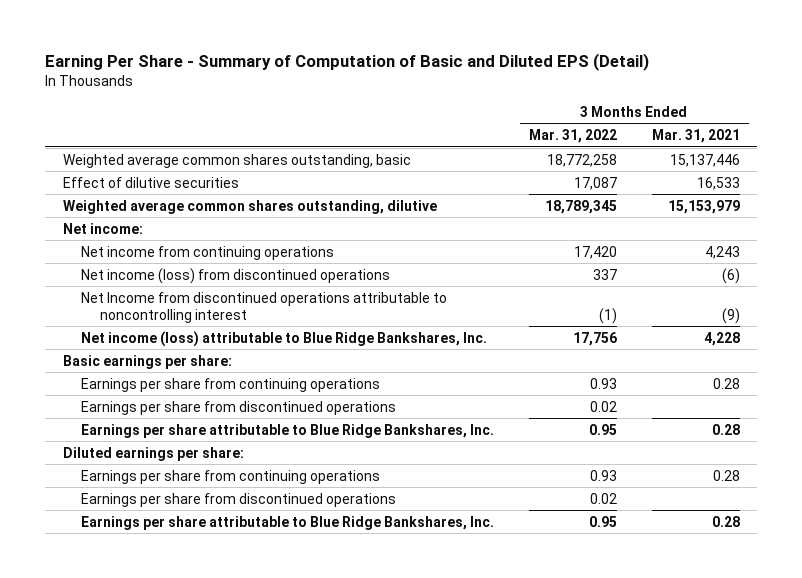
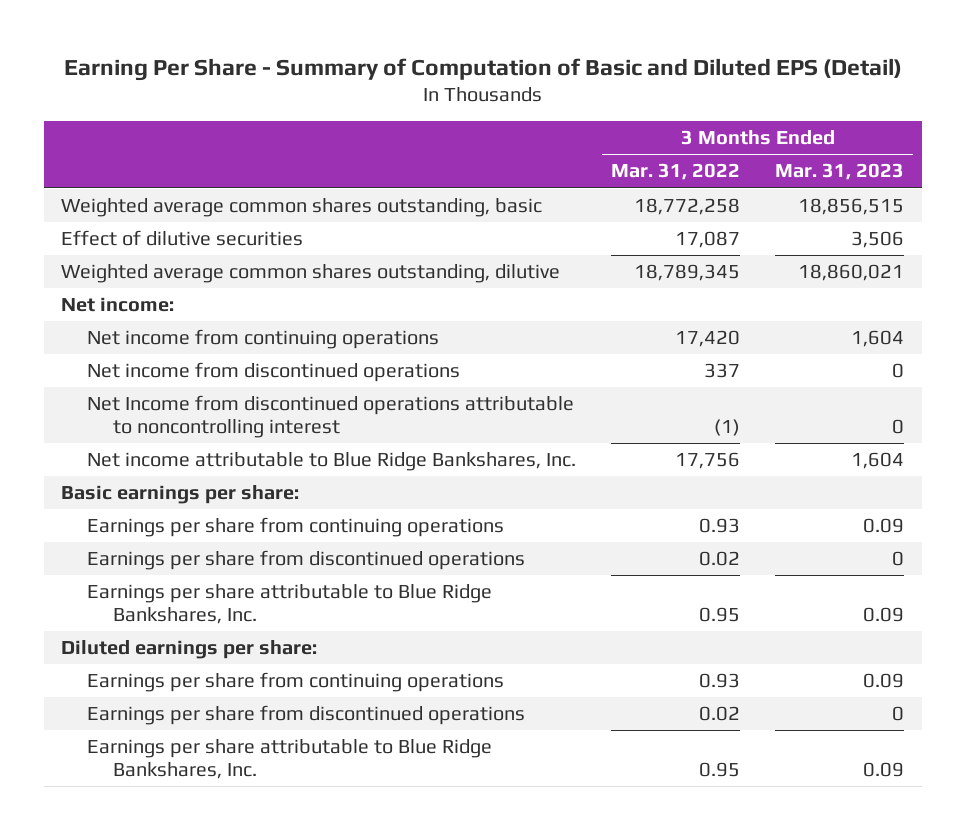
[651,129,740,144] Mar. 31, 2021 -> none
none -> [775,163,905,181] Mar. 31, 2023
[81,267,391,284] Net income (loss) from discontinued operations -> [87,362,461,383] Net income from discontinued operations
[81,330,488,347] Net income (loss) attributable to Blue Ridge Bankshares, Inc. -> [87,452,577,472] Net income attributable to Blue Ridge Bankshares, Inc.

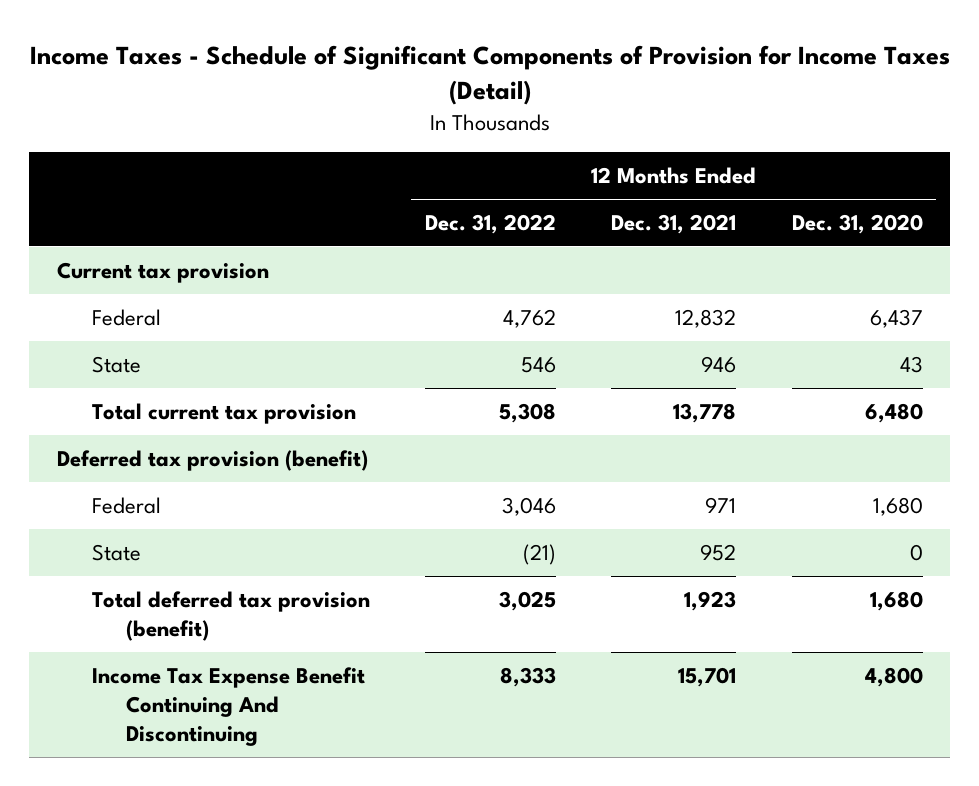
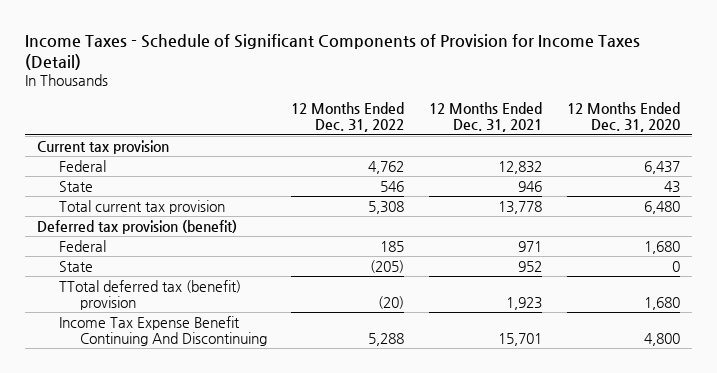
[501,496,556,516] 3,046 -> [380,240,405,252] 185
[522,543,556,565] (21) -> [370,259,405,273] (205)
[91,590,370,642] Total deferred tax provision (benefit) -> [58,279,241,310] TTotal deferred tax (benefit) provision
[498,590,556,611] 3,025 -> [378,295,405,309] (20)
[499,666,556,687] 8,333 -> [368,332,405,346] 5,288

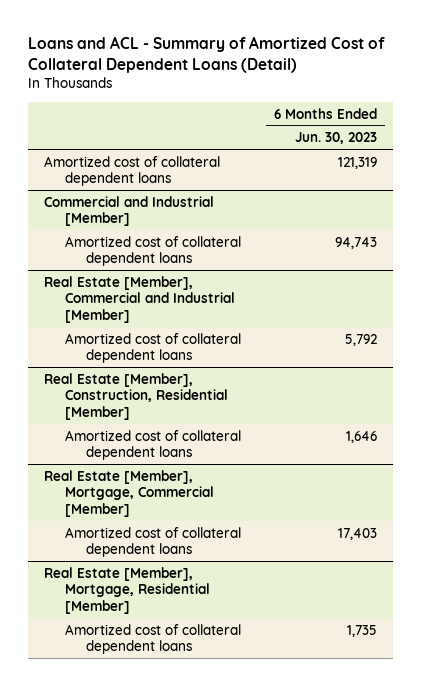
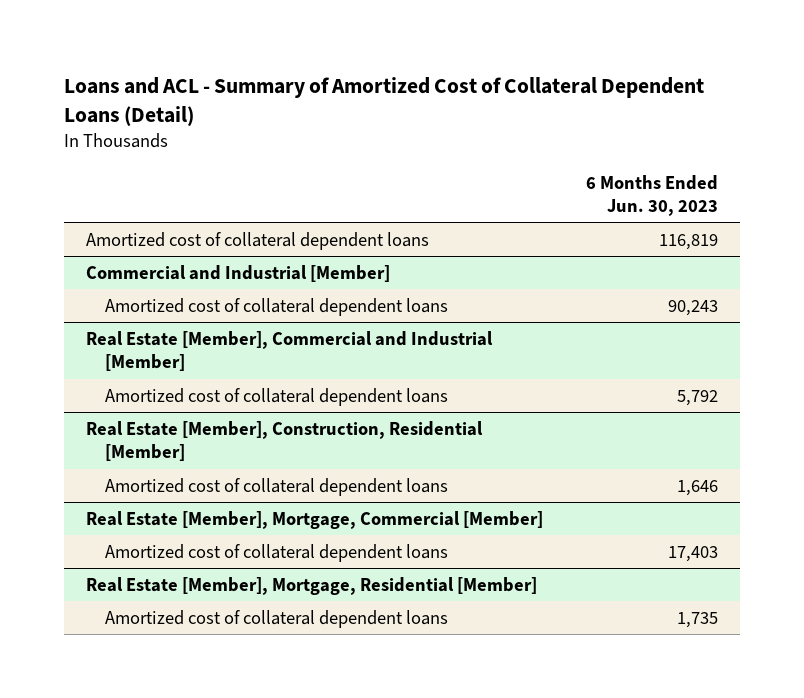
[338,156,378,169] 121,319 -> [659,233,719,250] 116,819
[335,236,378,249] 94,743 -> [668,299,719,316] 90,243

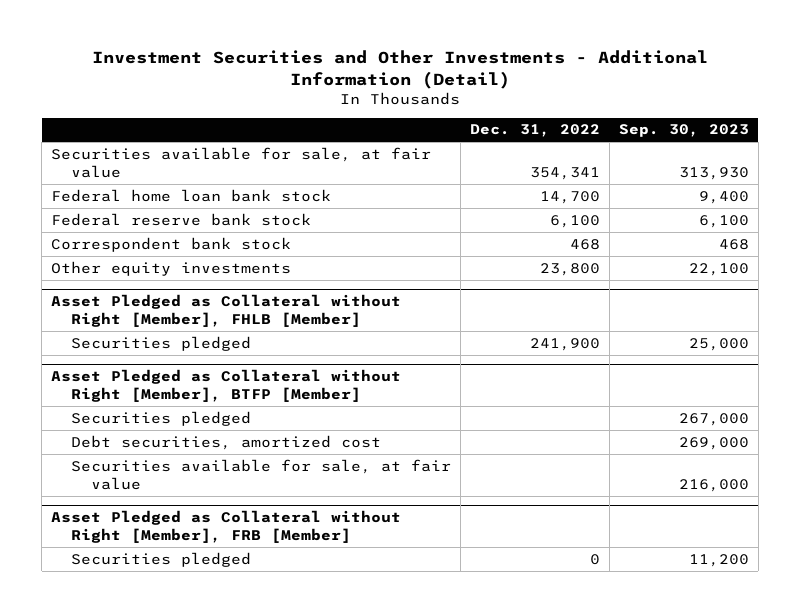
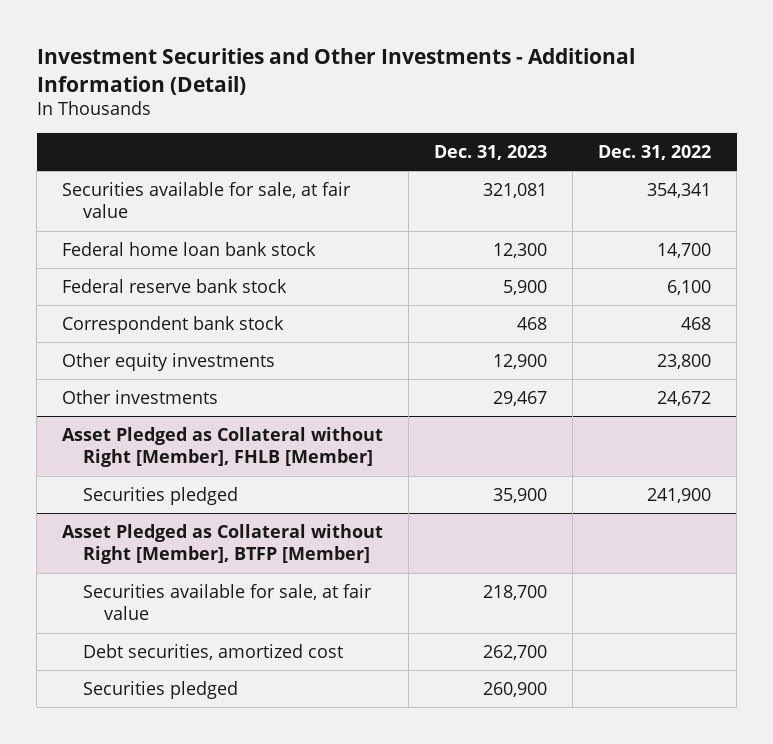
[618,124,749,138] Sep. 30, 2023 -> none
none -> [434,144,548,160] Dec. 31, 2023
none -> [62,389,219,404] Other investments
[51,509,402,543] Asset Pledged as Collateral without Right [Member], FRB [Member] -> none
[70,551,251,567] Securities pledged -> none
[70,434,381,450] Debt securities, amortized cost -> [82,643,343,660] Debt securities, amortized cost
[70,410,251,426] Securities pledged -> [82,680,238,699] Securities pledged

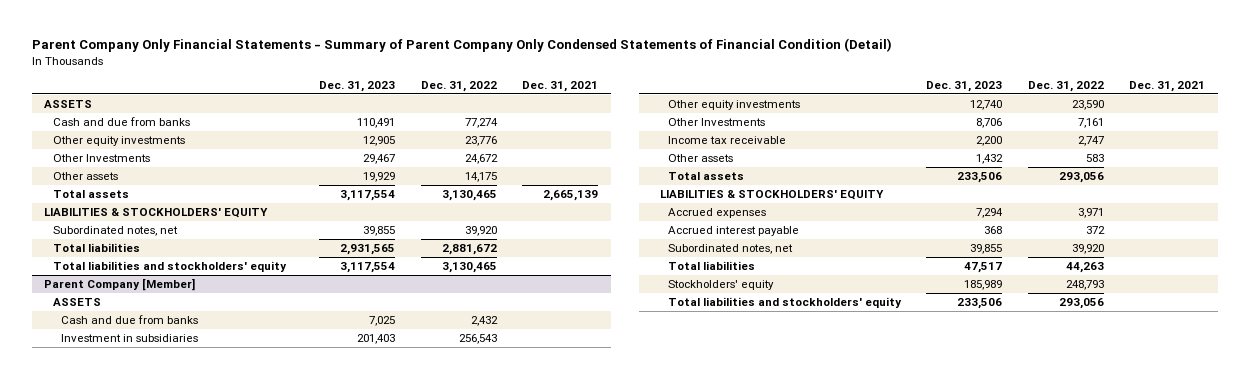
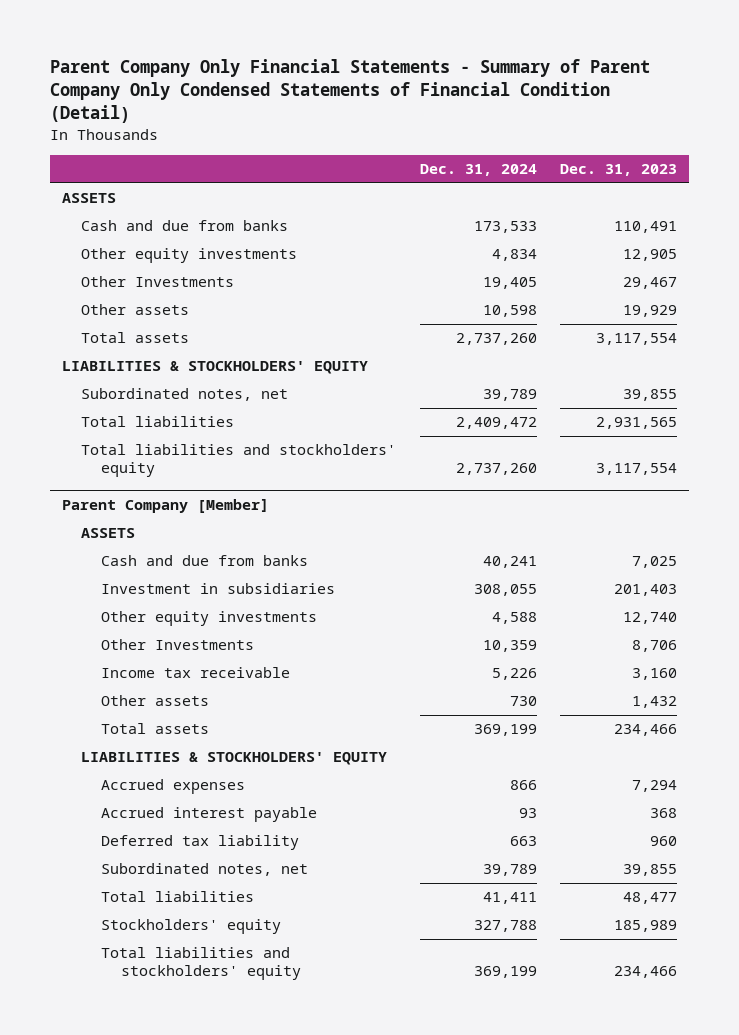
[420,80,497,92] Dec. 31, 2022 -> none
[522,80,599,92] Dec. 31, 2021 -> none
none -> [419,163,537,176] Dec. 31, 2024
[976,135,1003,146] 2,200 -> [632,668,678,681] 3,160
[957,171,1003,183] 233,506 -> [614,724,678,737] 234,466
none -> [101,835,300,851] Deferred tax liability
[964,261,1003,273] 47,517 -> [623,892,678,905] 48,477
[957,297,1003,309] 233,506 -> [614,966,678,979] 234,466

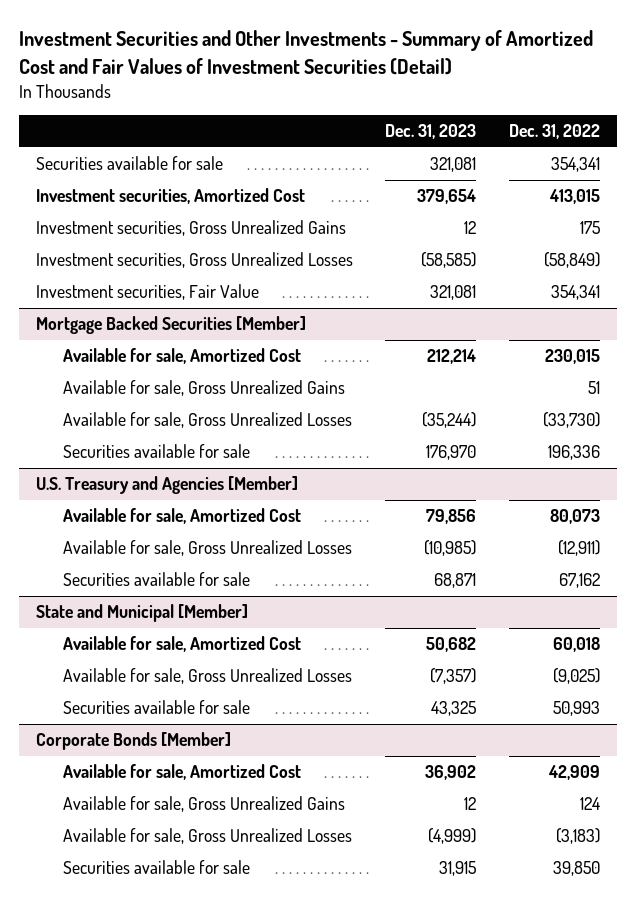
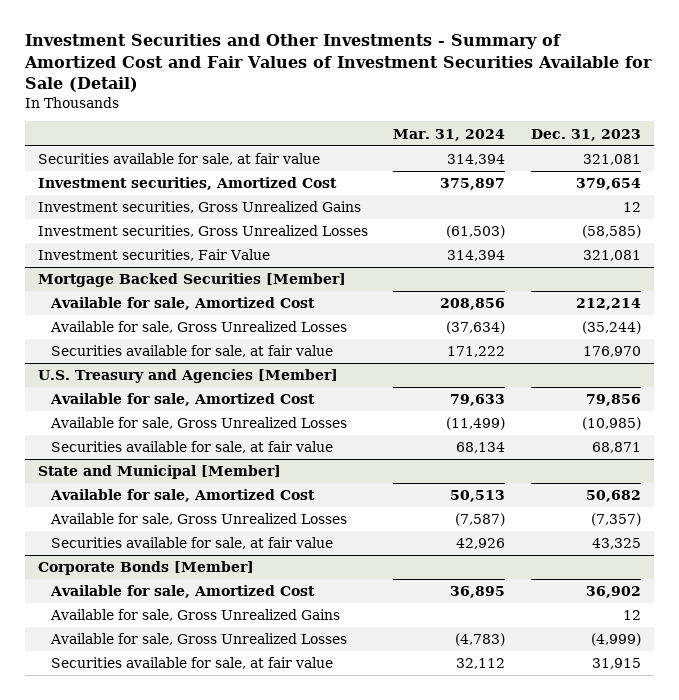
[19,30,594,75] Investment Securities and Other Investments - Summary of Amortized Cost and Fair Values of Investment Securities (Detail) -> [23,34,652,92] Investment Securities and Other Investments - Summary of Amortized Cost and Fair Values of Investment Securities Available for Sale (Detail)
[509,124,601,140] Dec. 31, 2022 -> none
none -> [393,128,506,141] Mar. 31, 2024
[35,156,223,171] Securities available for sale -> [37,153,320,166] Securities available for sale, at fair value
[63,380,346,397] Available for sale, Gross Unrealized Gains -> none
[63,444,251,459] Securities available for sale -> [50,345,333,358] Securities available for sale, at fair value
[63,572,251,587] Securities available for sale -> [50,441,333,454] Securities available for sale, at fair value
[63,700,251,715] Securities available for sale -> [50,537,333,550] Securities available for sale, at fair value
[63,860,251,875] Securities available for sale -> [50,657,333,670] Securities available for sale, at fair value

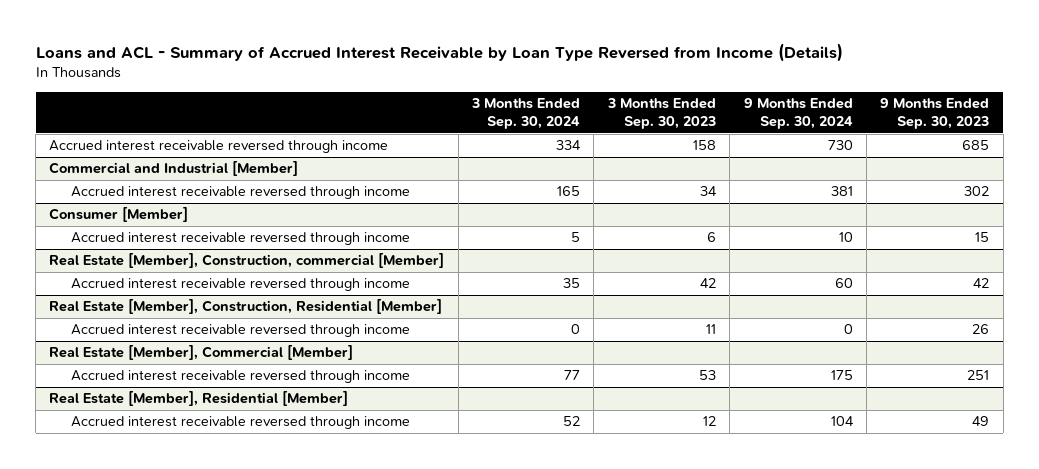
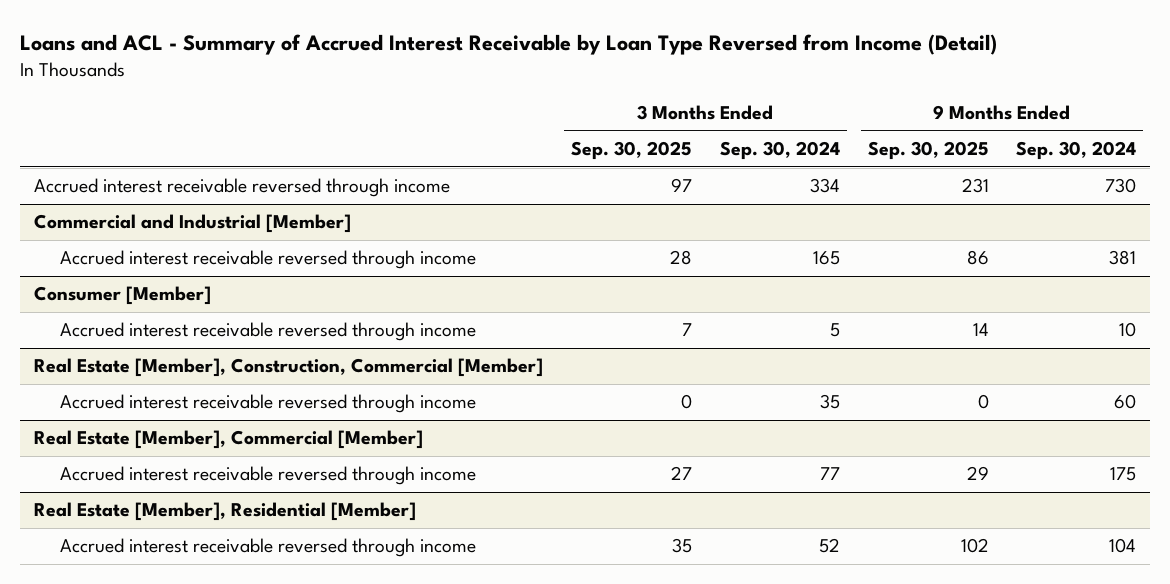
[35,42,843,62] Loans and ACL - Summary of Accrued Interest Receivable by Loan Type Reversed from Income (Details) -> [19,33,997,55] Loans and ACL - Summary of Accrued Interest Receivable by Loan Type Reversed from Income (Detail)
[606,97,716,130] 3 Months Ended Sep. 30, 2023 -> none
[880,97,990,130] 9 Months Ended Sep. 30, 2023 -> none
none -> [570,141,692,161] Sep. 30, 2025
none -> [867,141,989,161] Sep. 30, 2025
[49,253,445,269] Real Estate [Member], Construction, commercial [Member] -> [33,358,543,378] Real Estate [Member], Construction, Commercial [Member]
[49,299,443,315] Real Estate [Member], Construction, Residential [Member] -> none
[71,324,411,338] Accrued interest receivable reversed through income -> none

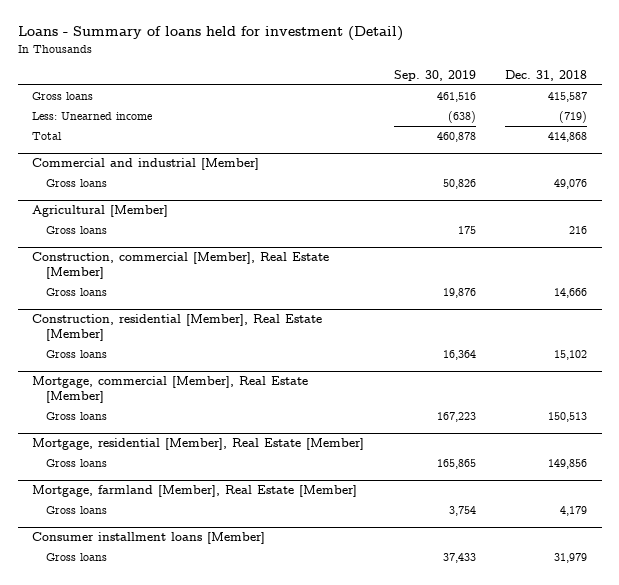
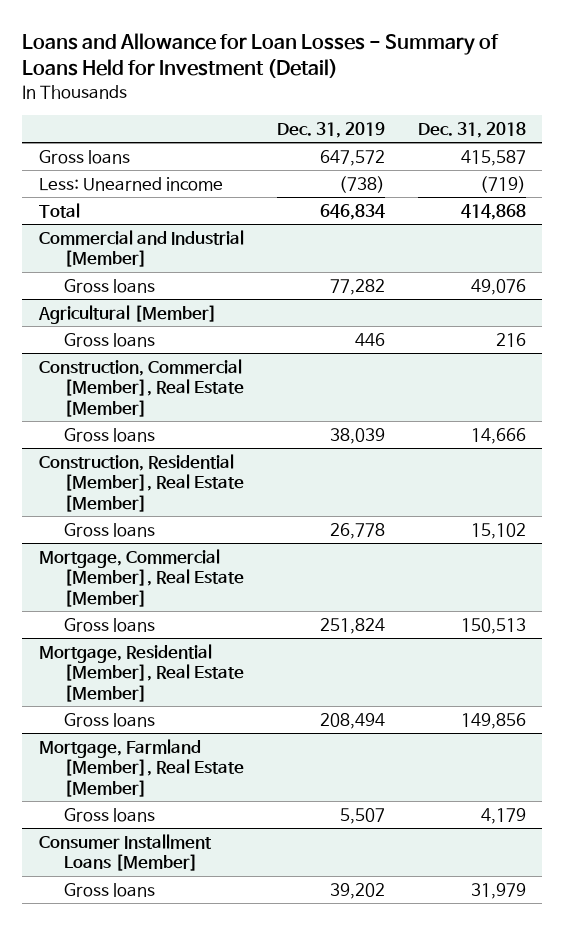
[17,26,403,42] Loans - Summary of loans held for investment (Detail) -> [22,32,500,79] Loans and Allowance for Loan Losses - Summary of Loans Held for Investment (Detail)
[393,69,476,81] Sep. 30, 2019 -> none
none -> [276,121,385,138] Dec. 31, 2019
[32,158,260,171] Commercial and industrial [Member] -> [38,229,244,268] Commercial and Industrial [Member]
[32,252,330,279] Construction, commercial [Member], Real Estate [Member] -> [38,358,245,417] Construction, Commercial [Member], Real Estate [Member]
[32,314,323,341] Construction, residential [Member], Real Estate [Member] -> [38,453,245,512] Construction, Residential [Member], Real Estate [Member]
[32,376,309,403] Mortgage, commercial [Member], Real Estate [Member] -> [38,548,245,607] Mortgage, Commercial [Member], Real Estate [Member]
[32,438,365,451] Mortgage, residential [Member], Real Estate [Member] -> [38,643,245,702] Mortgage, Residential [Member], Real Estate [Member]
[32,485,358,498] Mortgage, farmland [Member], Real Estate [Member] -> [38,738,245,797] Mortgage, Farmland [Member], Real Estate [Member]
[32,532,266,545] Consumer installment loans [Member] -> [38,833,212,872] Consumer Installment Loans [Member]

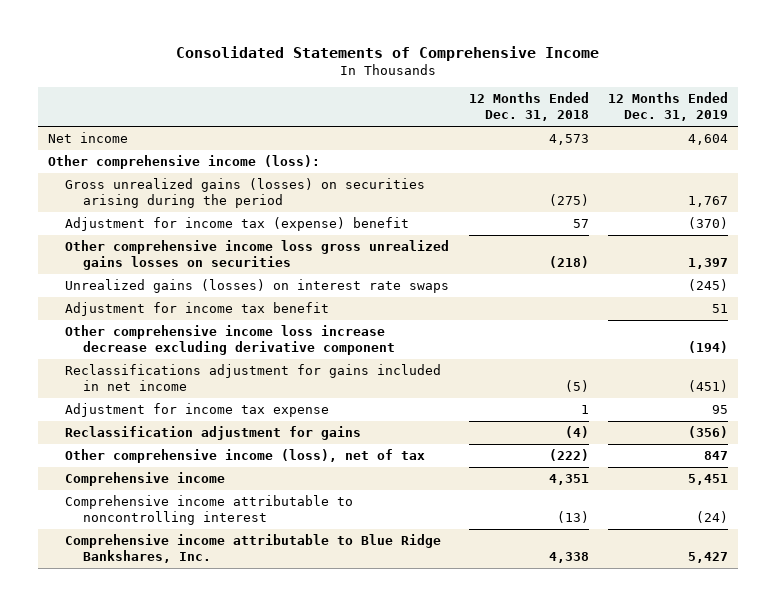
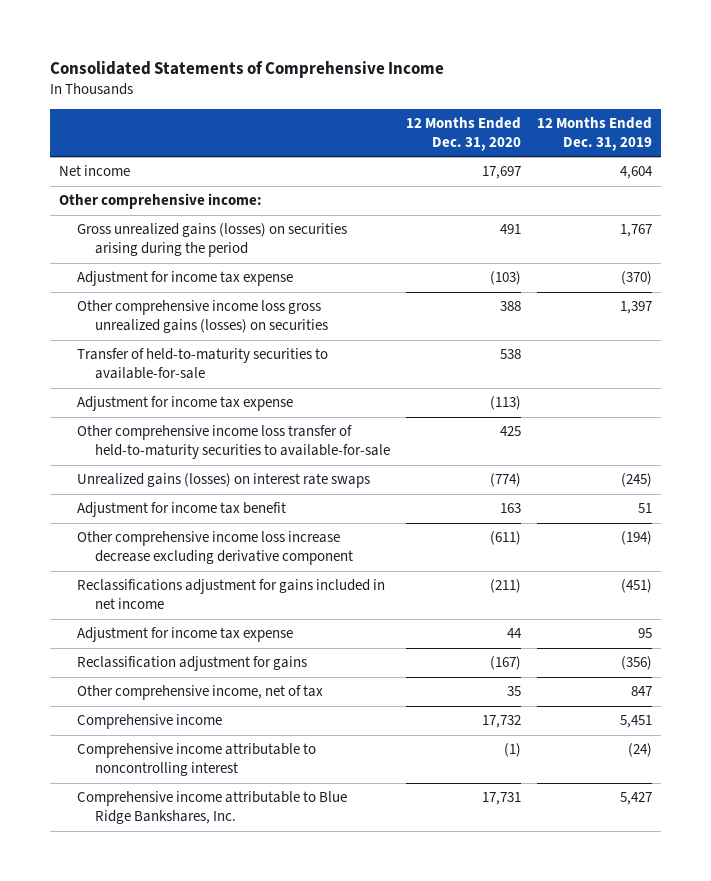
[468,92,589,122] 12 Months Ended Dec. 31, 2018 -> none
none -> [406,117,522,151] 12 Months Ended Dec. 31, 2020
[48,155,321,170] Other comprehensive income (loss): -> [58,193,262,210] Other comprehensive income:
[65,217,410,232] Adjustment for income tax (expense) benefit -> [76,271,293,287] Adjustment for income tax expense
[65,240,450,271] Other comprehensive income loss gross unrealized gains losses on securities -> [76,300,328,334] Other comprehensive income loss gross unrealized gains (losses) on securities
none -> [76,348,328,380] Transfer of held-to-maturity securities to available-for-sale
none -> [76,396,293,412] Adjustment for income tax expense
none -> [76,425,390,460] Other comprehensive income loss transfer of held-to-maturity securities to available-for-sale
[65,449,426,464] Other comprehensive income (loss), net of tax -> [76,685,323,701] Other comprehensive income, net of tax

